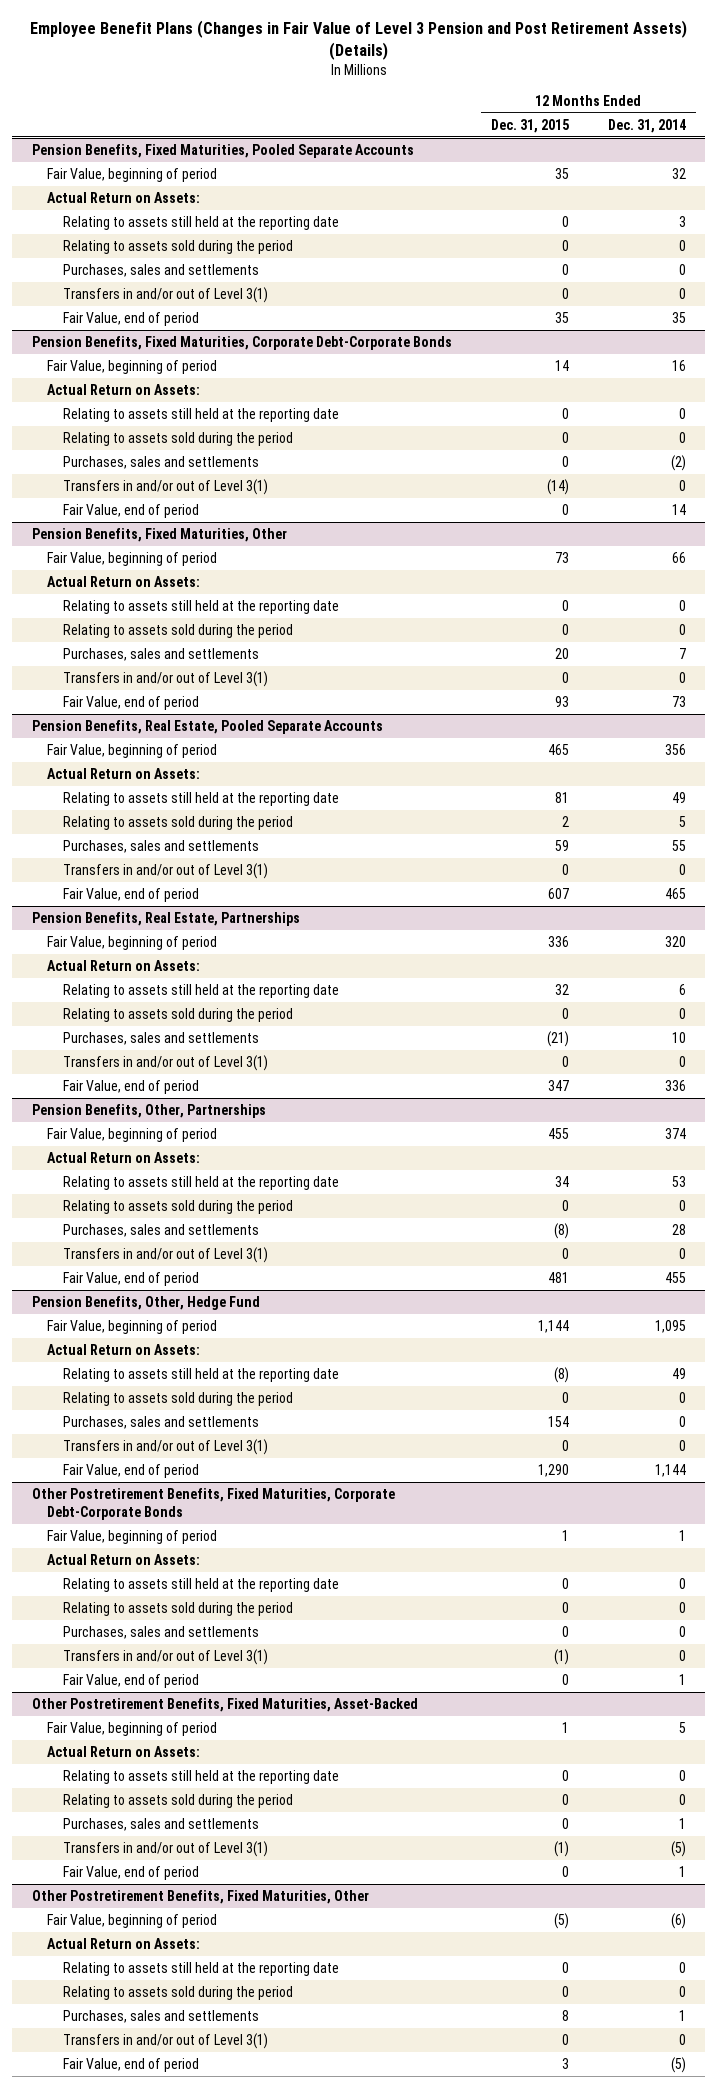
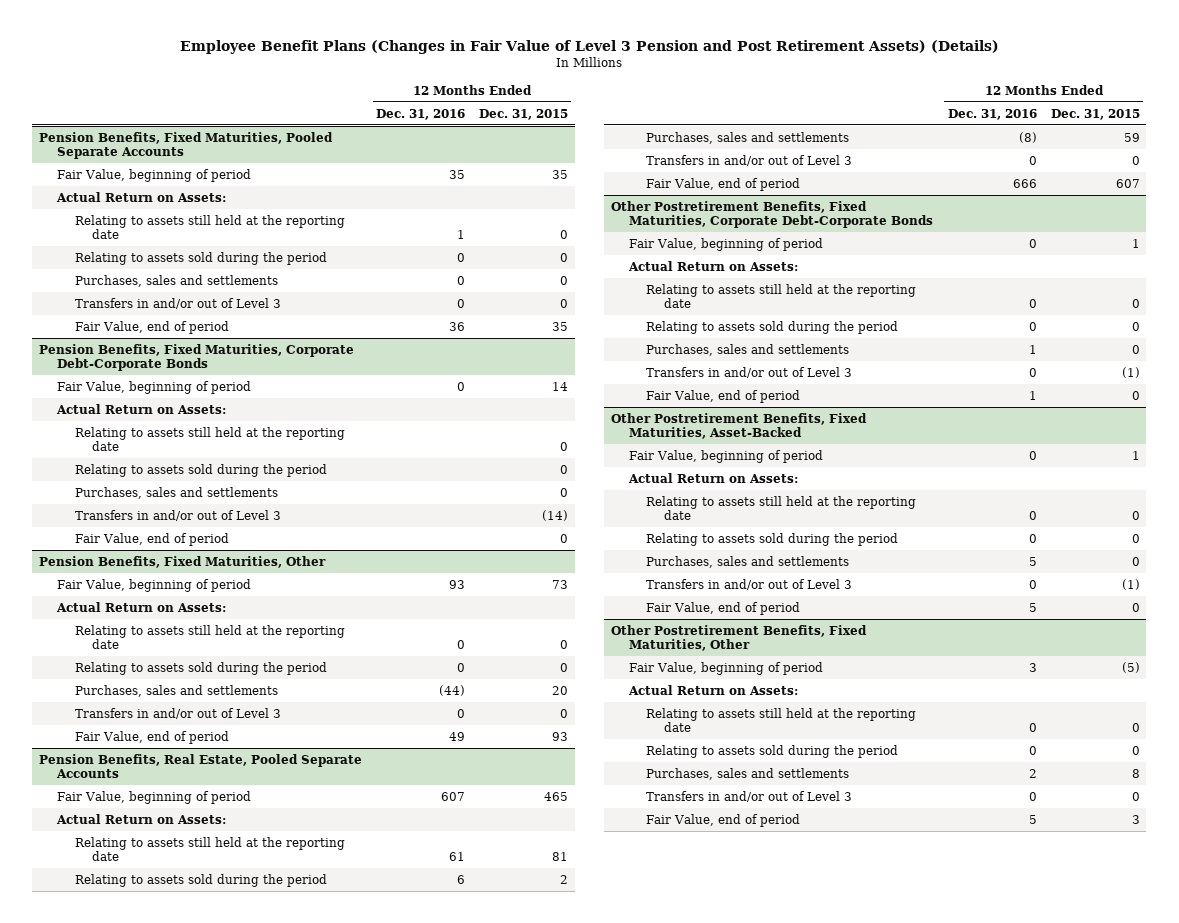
[607,118,686,133] Dec. 31, 2014 -> none
none -> [376,108,466,120] Dec. 31, 2016
[62,286,268,303] Transfers in and/or out of Level 3(1) -> [74,297,281,309] Transfers in and/or out of Level 3
[62,478,268,495] Transfers in and/or out of Level 3(1) -> [74,509,281,521] Transfers in and/or out of Level 3
[62,670,268,687] Transfers in and/or out of Level 3(1) -> [74,707,281,719] Transfers in and/or out of Level 3
[62,862,268,879] Transfers in and/or out of Level 3(1) -> [646,154,853,166] Transfers in and/or out of Level 3
[31,911,300,926] Pension Benefits, Real Estate, Partnerships -> none
[47,935,218,950] Fair Value, beginning of period -> none
[47,959,201,971] Actual Return on Assets: -> none
[62,983,339,998] Relating to assets still held at the reporting date -> none
[62,1007,293,1022] Relating to assets sold during the period -> none
[62,1031,259,1045] Purchases, sales and settlements -> none
[62,1054,268,1071] Transfers in and/or out of Level 3(1) -> none
[62,1079,199,1094] Fair Value, end of period -> none
[31,1103,266,1118] Pension Benefits, Other, Partnerships -> none
[47,1127,218,1142] Fair Value, beginning of period -> none
[47,1151,201,1163] Actual Return on Assets: -> none
[62,1175,339,1190] Relating to assets still held at the reporting date -> none
[62,1199,293,1214] Relating to assets sold during the period -> none
[62,1223,259,1237] Purchases, sales and settlements -> none
[62,1246,268,1263] Transfers in and/or out of Level 3(1) -> none
[62,1271,199,1286] Fair Value, end of period -> none
[31,1295,260,1310] Pension Benefits, Other, Hedge Fund -> none
[47,1319,218,1334] Fair Value, beginning of period -> none
[47,1343,201,1355] Actual Return on Assets: -> none
[62,1367,339,1382] Relating to assets still held at the reporting date -> none
[62,1391,293,1406] Relating to assets sold during the period -> none
[62,1415,259,1429] Purchases, sales and settlements -> none
[62,1438,268,1455] Transfers in and/or out of Level 3(1) -> none
[62,1463,199,1478] Fair Value, end of period -> none
[62,1648,268,1665] Transfers in and/or out of Level 3(1) -> [646,366,853,378] Transfers in and/or out of Level 3
[62,1840,268,1857] Transfers in and/or out of Level 3(1) -> [646,578,853,590] Transfers in and/or out of Level 3
[62,2032,268,2049] Transfers in and/or out of Level 3(1) -> [646,790,853,802] Transfers in and/or out of Level 3

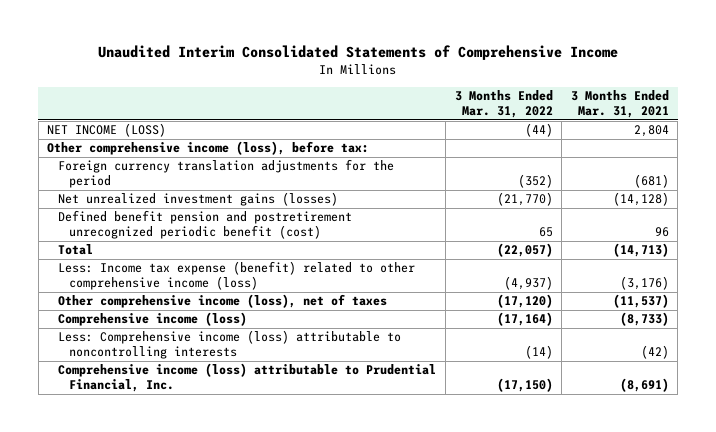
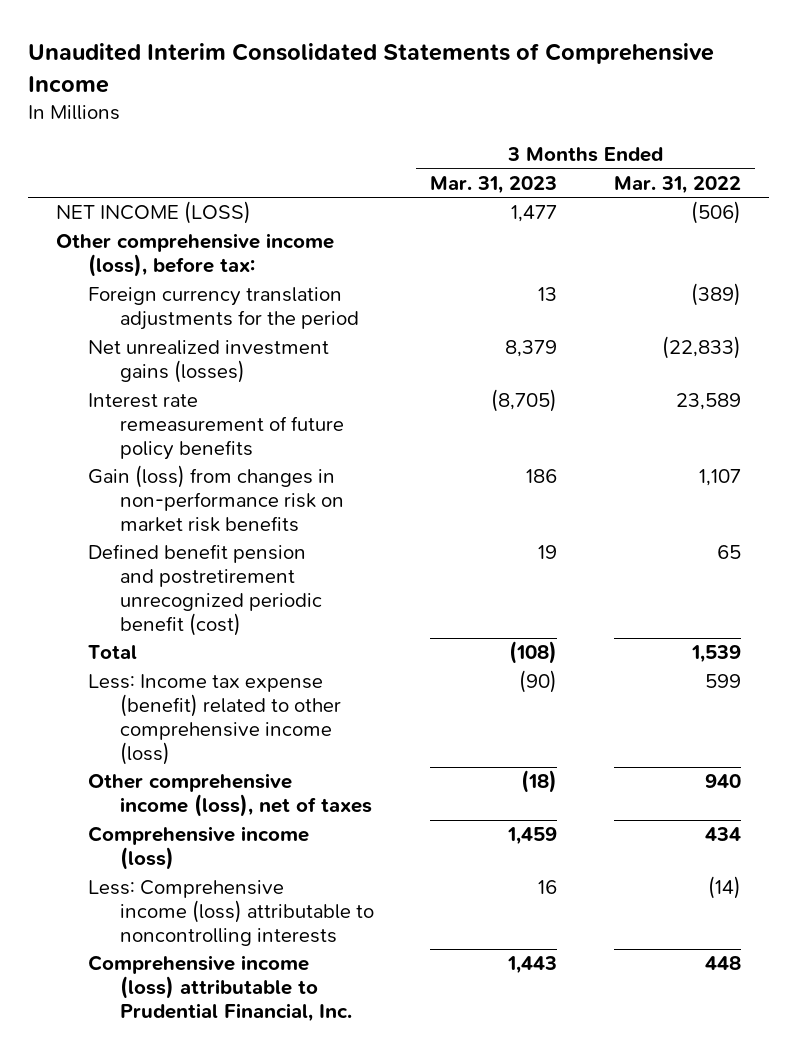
[570,89,669,118] 3 Months Ended Mar. 31, 2021 -> none
none -> [430,176,558,195] Mar. 31, 2023
[524,123,553,138] (44) -> [690,201,741,225] (506)
[517,174,553,189] (352) -> [690,283,741,307] (389)
[496,192,553,207] (21,770) -> [661,336,741,360] (22,833)
none -> [87,393,344,461] Interest rate remeasurement of future policy benefits
none -> [87,465,344,533] Gain (loss) from changes in non-performance risk on market risk benefits
[496,243,553,258] (22,057) -> [690,645,741,664] 1,539
[503,276,553,291] (4,937) -> [704,674,741,689] 599
[496,294,553,309] (17,120) -> [704,774,741,789] 940
[496,312,553,327] (17,164) -> [704,827,741,842] 434
[496,378,553,393] (17,150) -> [704,956,741,971] 448

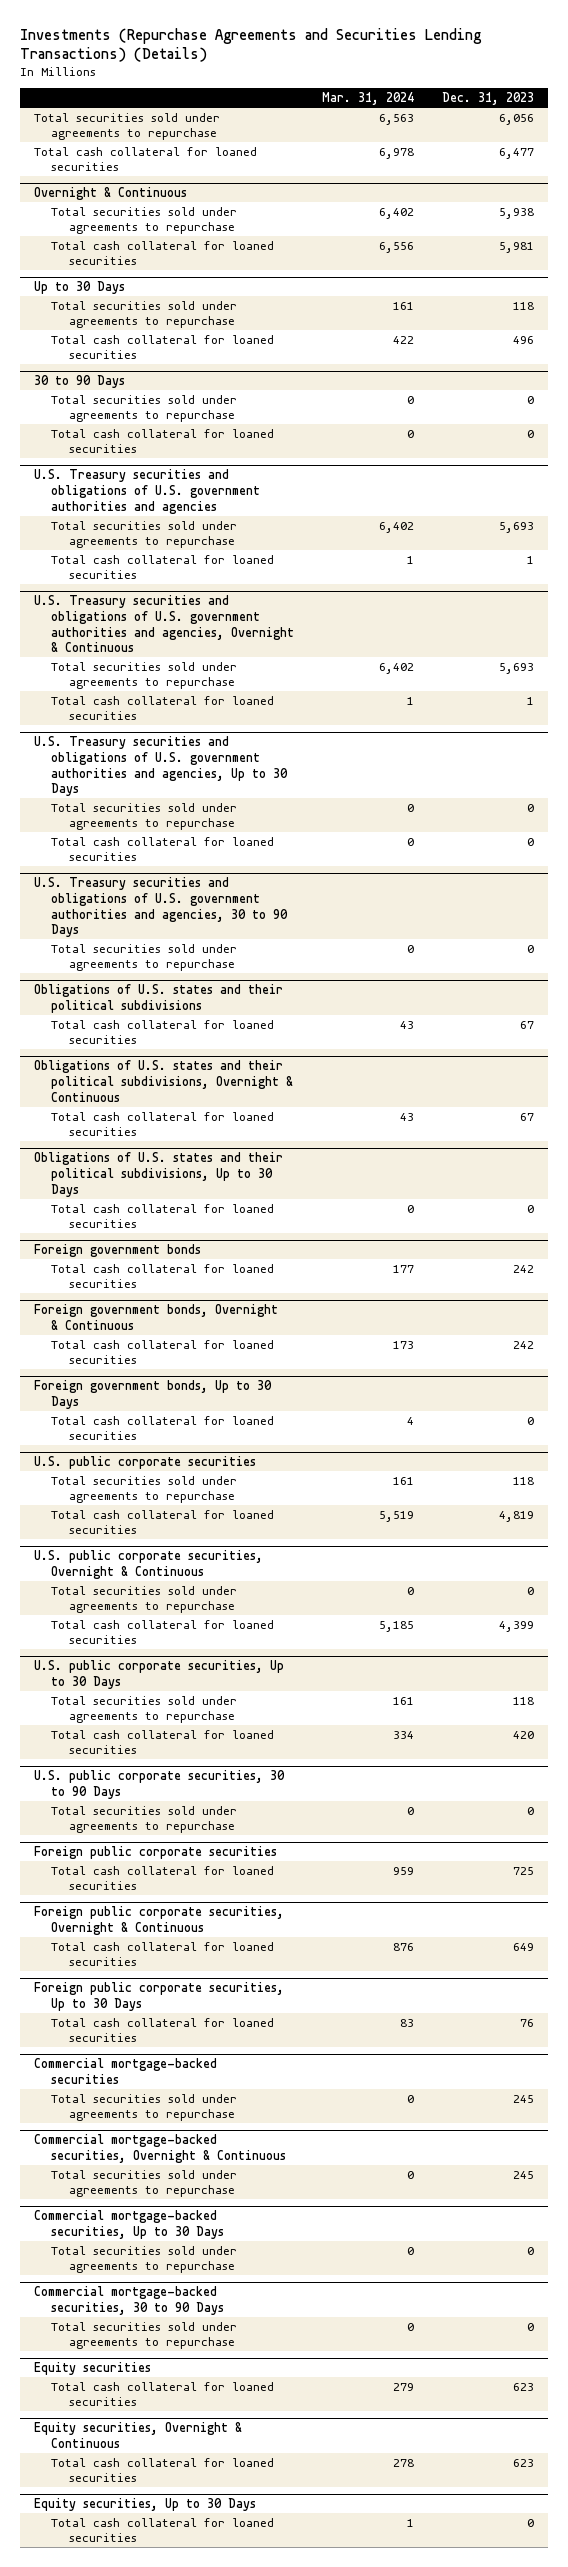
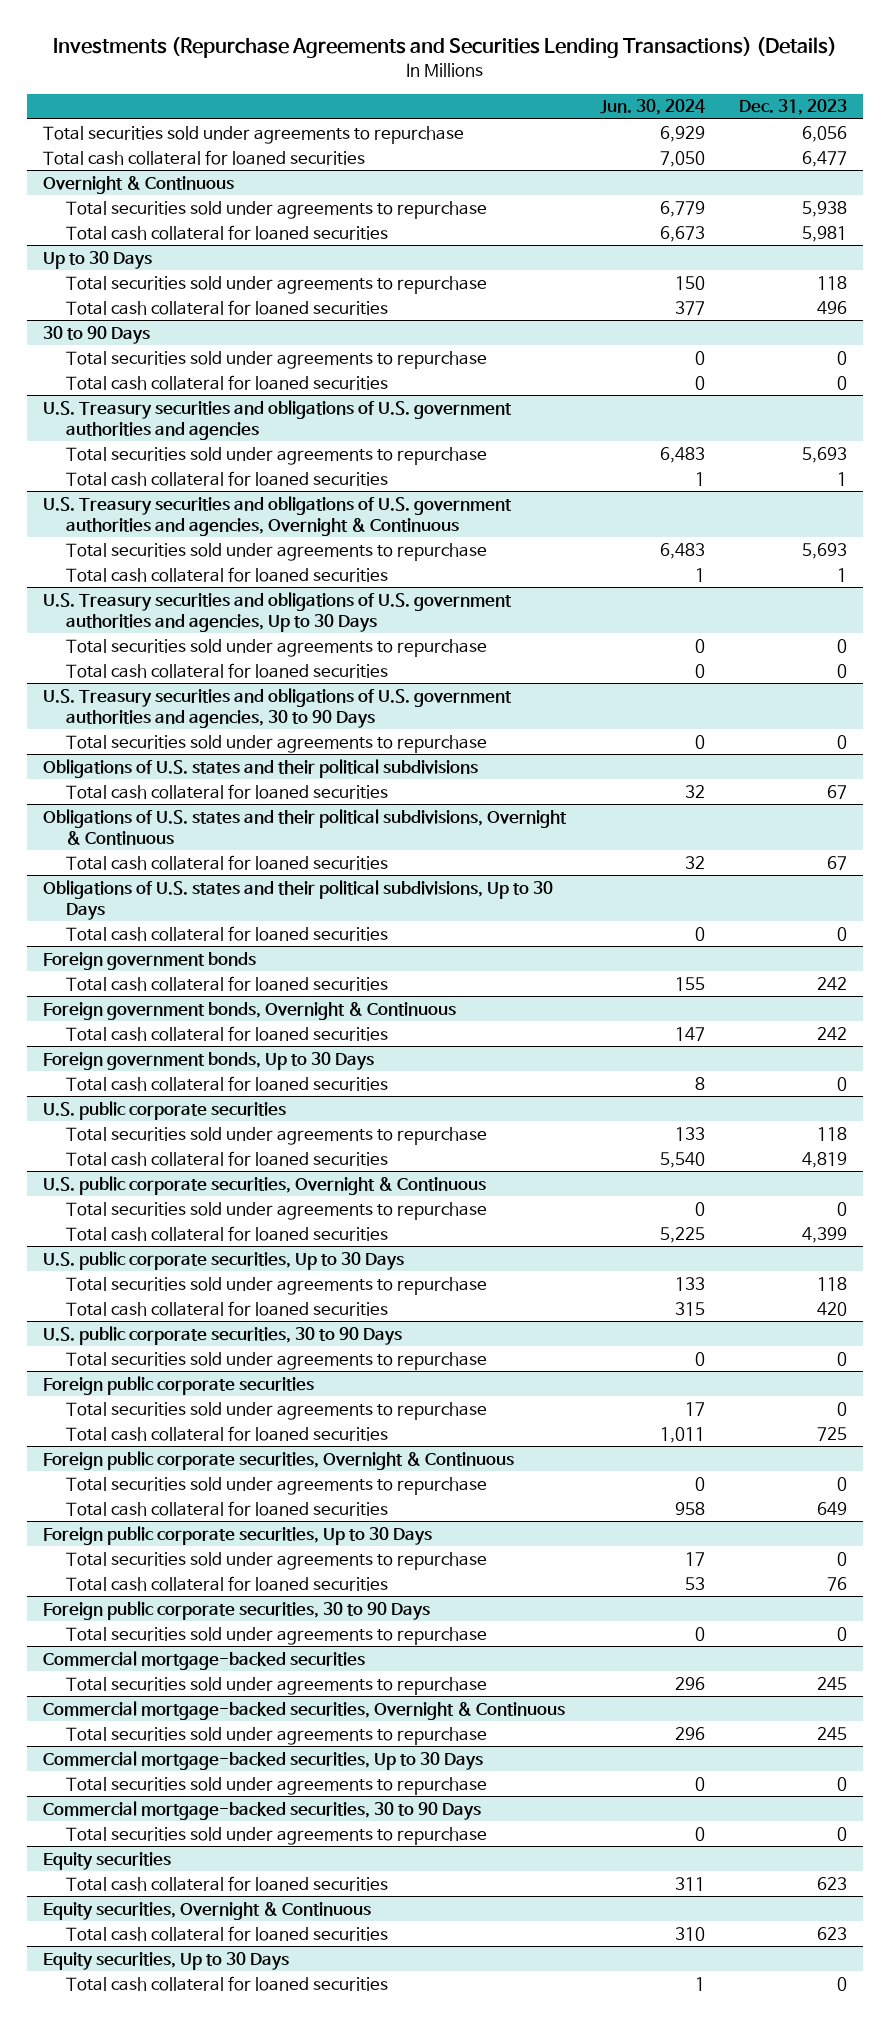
[322,92,415,106] Mar. 31, 2024 -> none
none -> [599,99,705,116] Jun. 30, 2024
none -> [66,1401,488,1420] Total securities sold under agreements to repurchase
none -> [66,1476,488,1495] Total securities sold under agreements to repurchase
none -> [66,1551,488,1570] Total securities sold under agreements to repurchase
none -> [43,1600,431,1620] Foreign public corporate securities, 30 to 90 Days
none -> [66,1626,488,1645] Total securities sold under agreements to repurchase

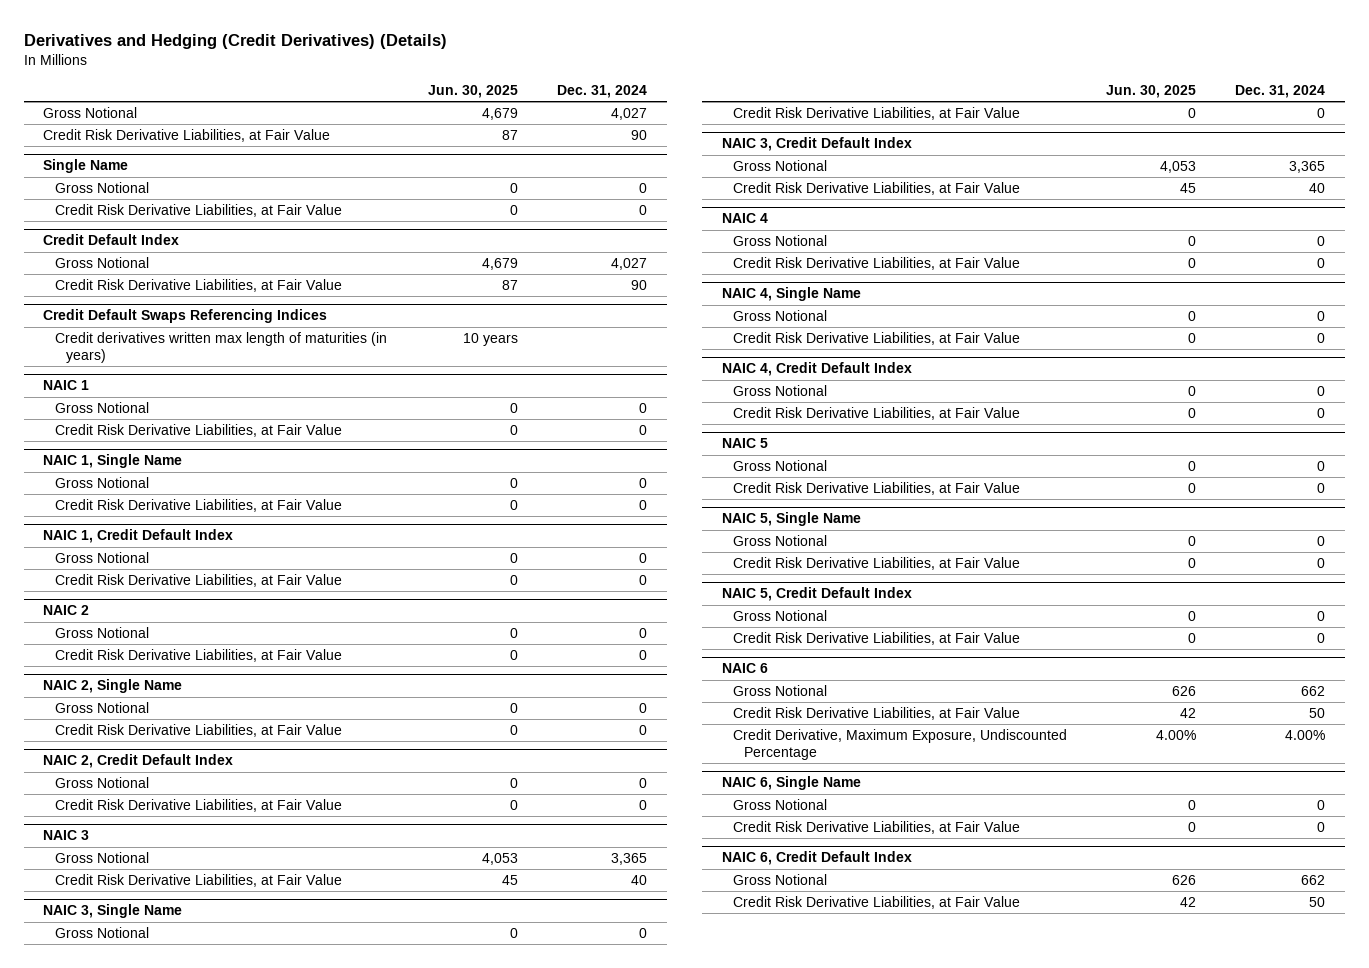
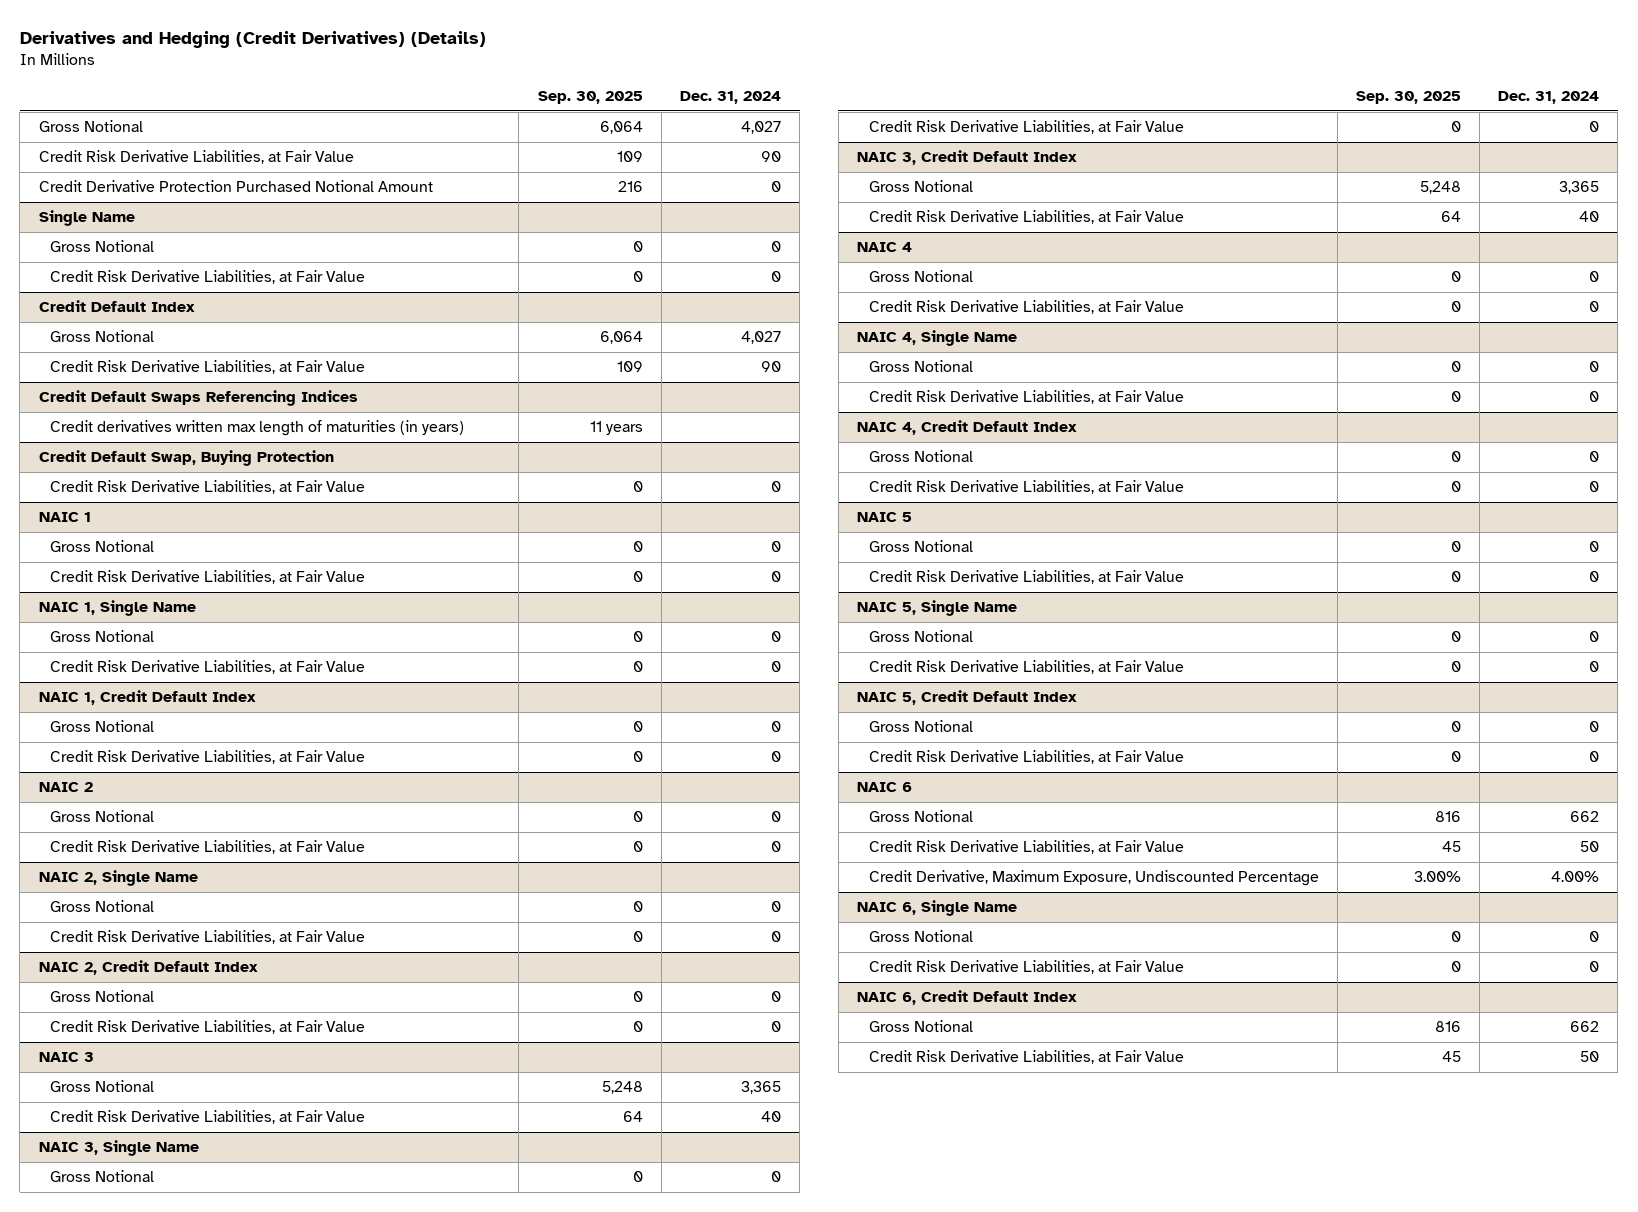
[427,85,518,99] Jun. 30, 2025 -> none
none -> [537,90,643,104] Sep. 30, 2025
none -> [38,180,433,193] Credit Derivative Protection Purchased Notional Amount
none -> [38,450,334,467] Credit Default Swap, Buying Protection
none -> [50,480,366,495] Credit Risk Derivative Liabilities, at Fair Value

